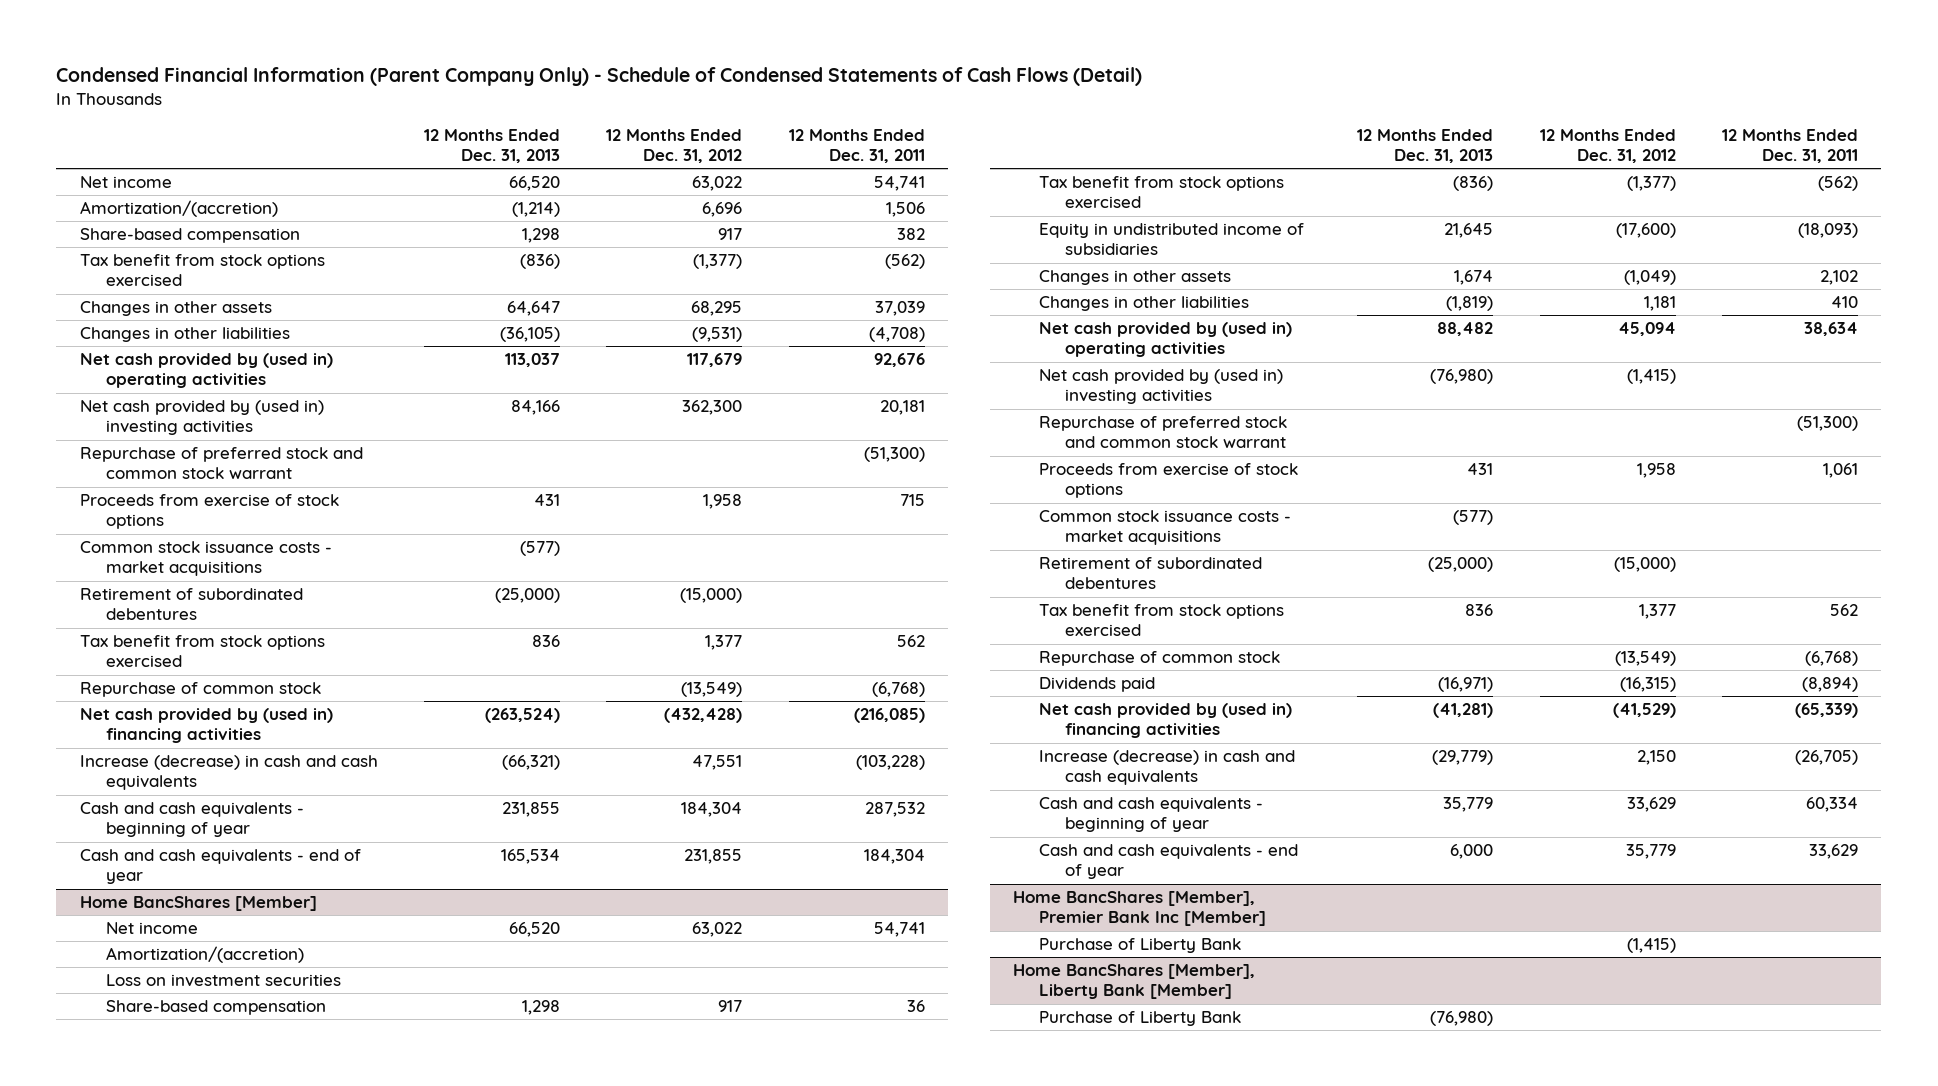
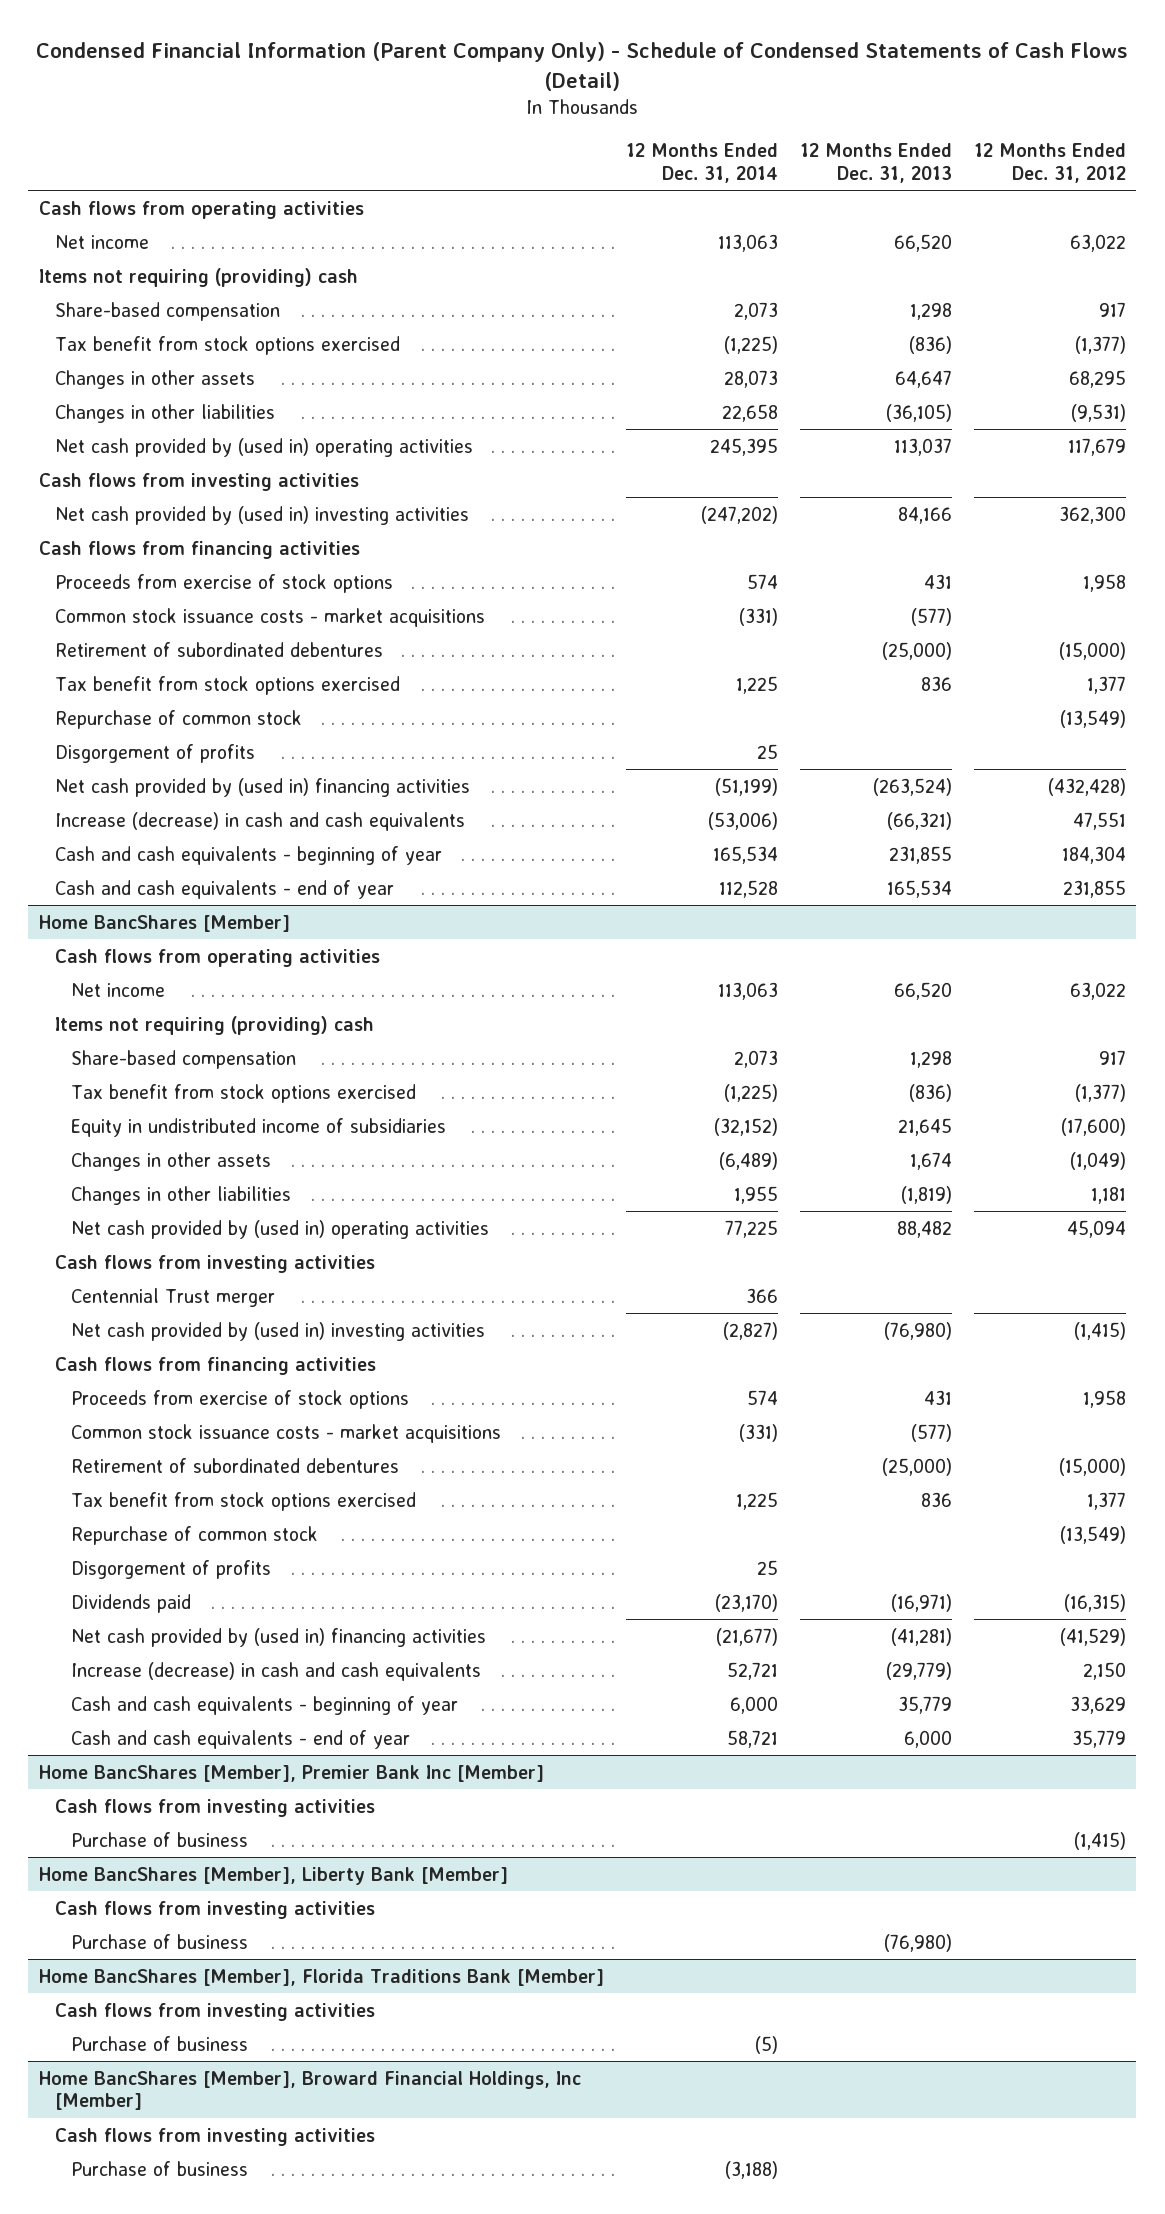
[788,128,925,164] 12 Months Ended Dec. 31, 2011 -> none
none -> [625,142,778,183] 12 Months Ended Dec. 31, 2014
none -> [39,200,365,219] Cash flows from operating activities
[79,200,278,218] Amortization/(accretion) -> none
none -> [39,267,359,287] Items not requiring (providing) cash
none -> [39,472,360,491] Cash flows from investing activities
[79,447,363,480] Repurchase of preferred stock and common stock warrant -> none
none -> [39,540,361,559] Cash flows from financing activities
none -> [55,743,256,763] Disgorgement of profits
none -> [55,948,381,967] Cash flows from operating activities
[105,946,304,964] Amortization/(accretion) -> none
[105,974,341,988] Loss on investment securities -> none
none -> [55,1015,375,1035] Items not requiring (providing) cash
none -> [55,1254,376,1273] Cash flows from investing activities
none -> [71,1287,276,1307] Centennial Trust merger
[1039,416,1288,449] Repurchase of preferred stock and common stock warrant -> none
none -> [55,1356,377,1375] Cash flows from financing activities
none -> [71,1559,272,1579] Disgorgement of profits
none -> [55,1798,376,1817] Cash flows from investing activities
[1039,938,1242,954] Purchase of Liberty Bank -> [71,1831,249,1847] Purchase of business
none -> [55,1900,376,1919] Cash flows from investing activities
[1039,1011,1242,1027] Purchase of Liberty Bank -> [71,1933,249,1949] Purchase of business
none -> [39,1968,605,1986] Home BancShares [Member], Florida Traditions Bank [Member]
none -> [55,2002,376,2021] Cash flows from investing activities
none -> [71,2035,249,2051] Purchase of business
none -> [39,2070,582,2111] Home BancShares [Member], Broward Financial Holdings, Inc [Member]
none -> [55,2127,376,2146] Cash flows from investing activities
none -> [71,2160,249,2176] Purchase of business

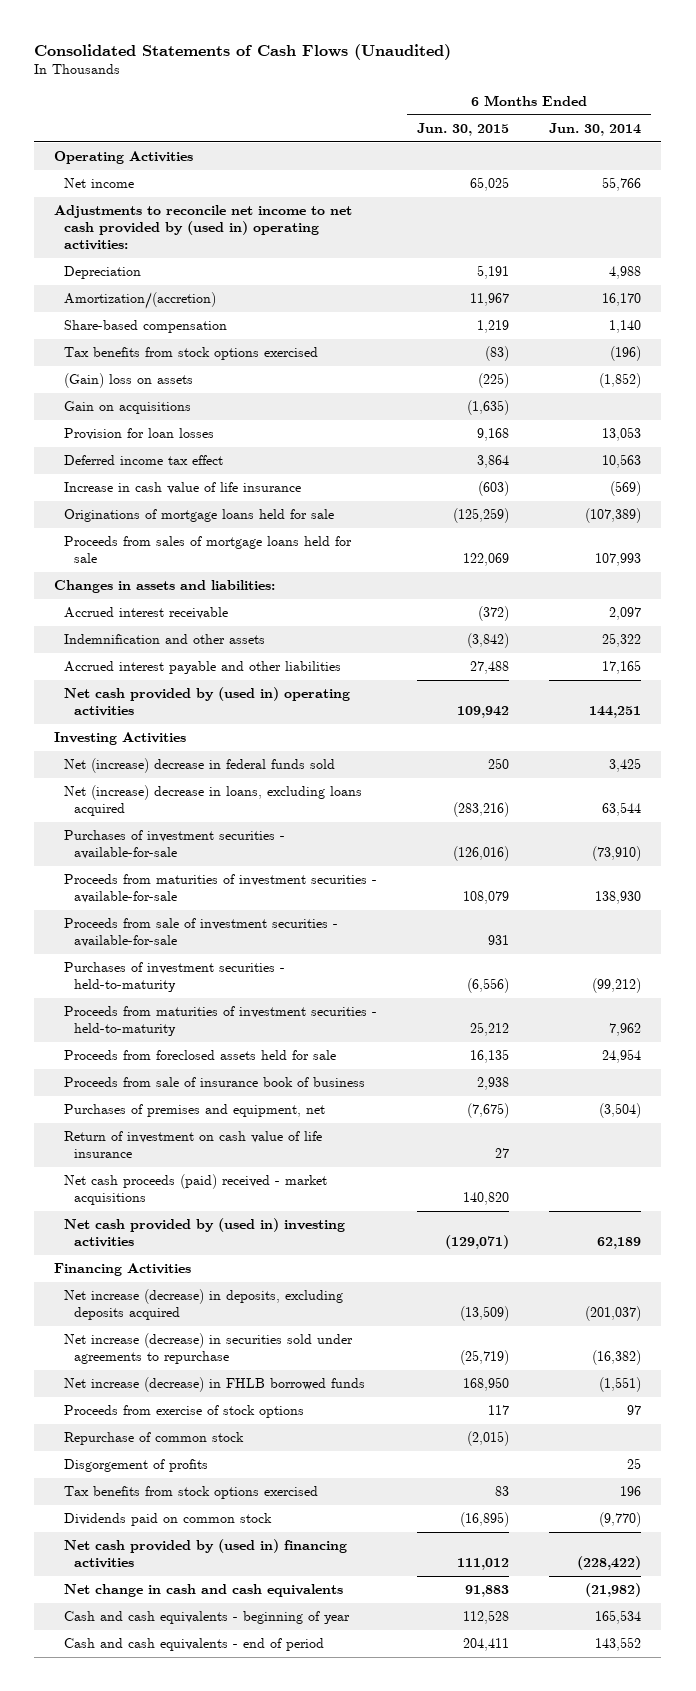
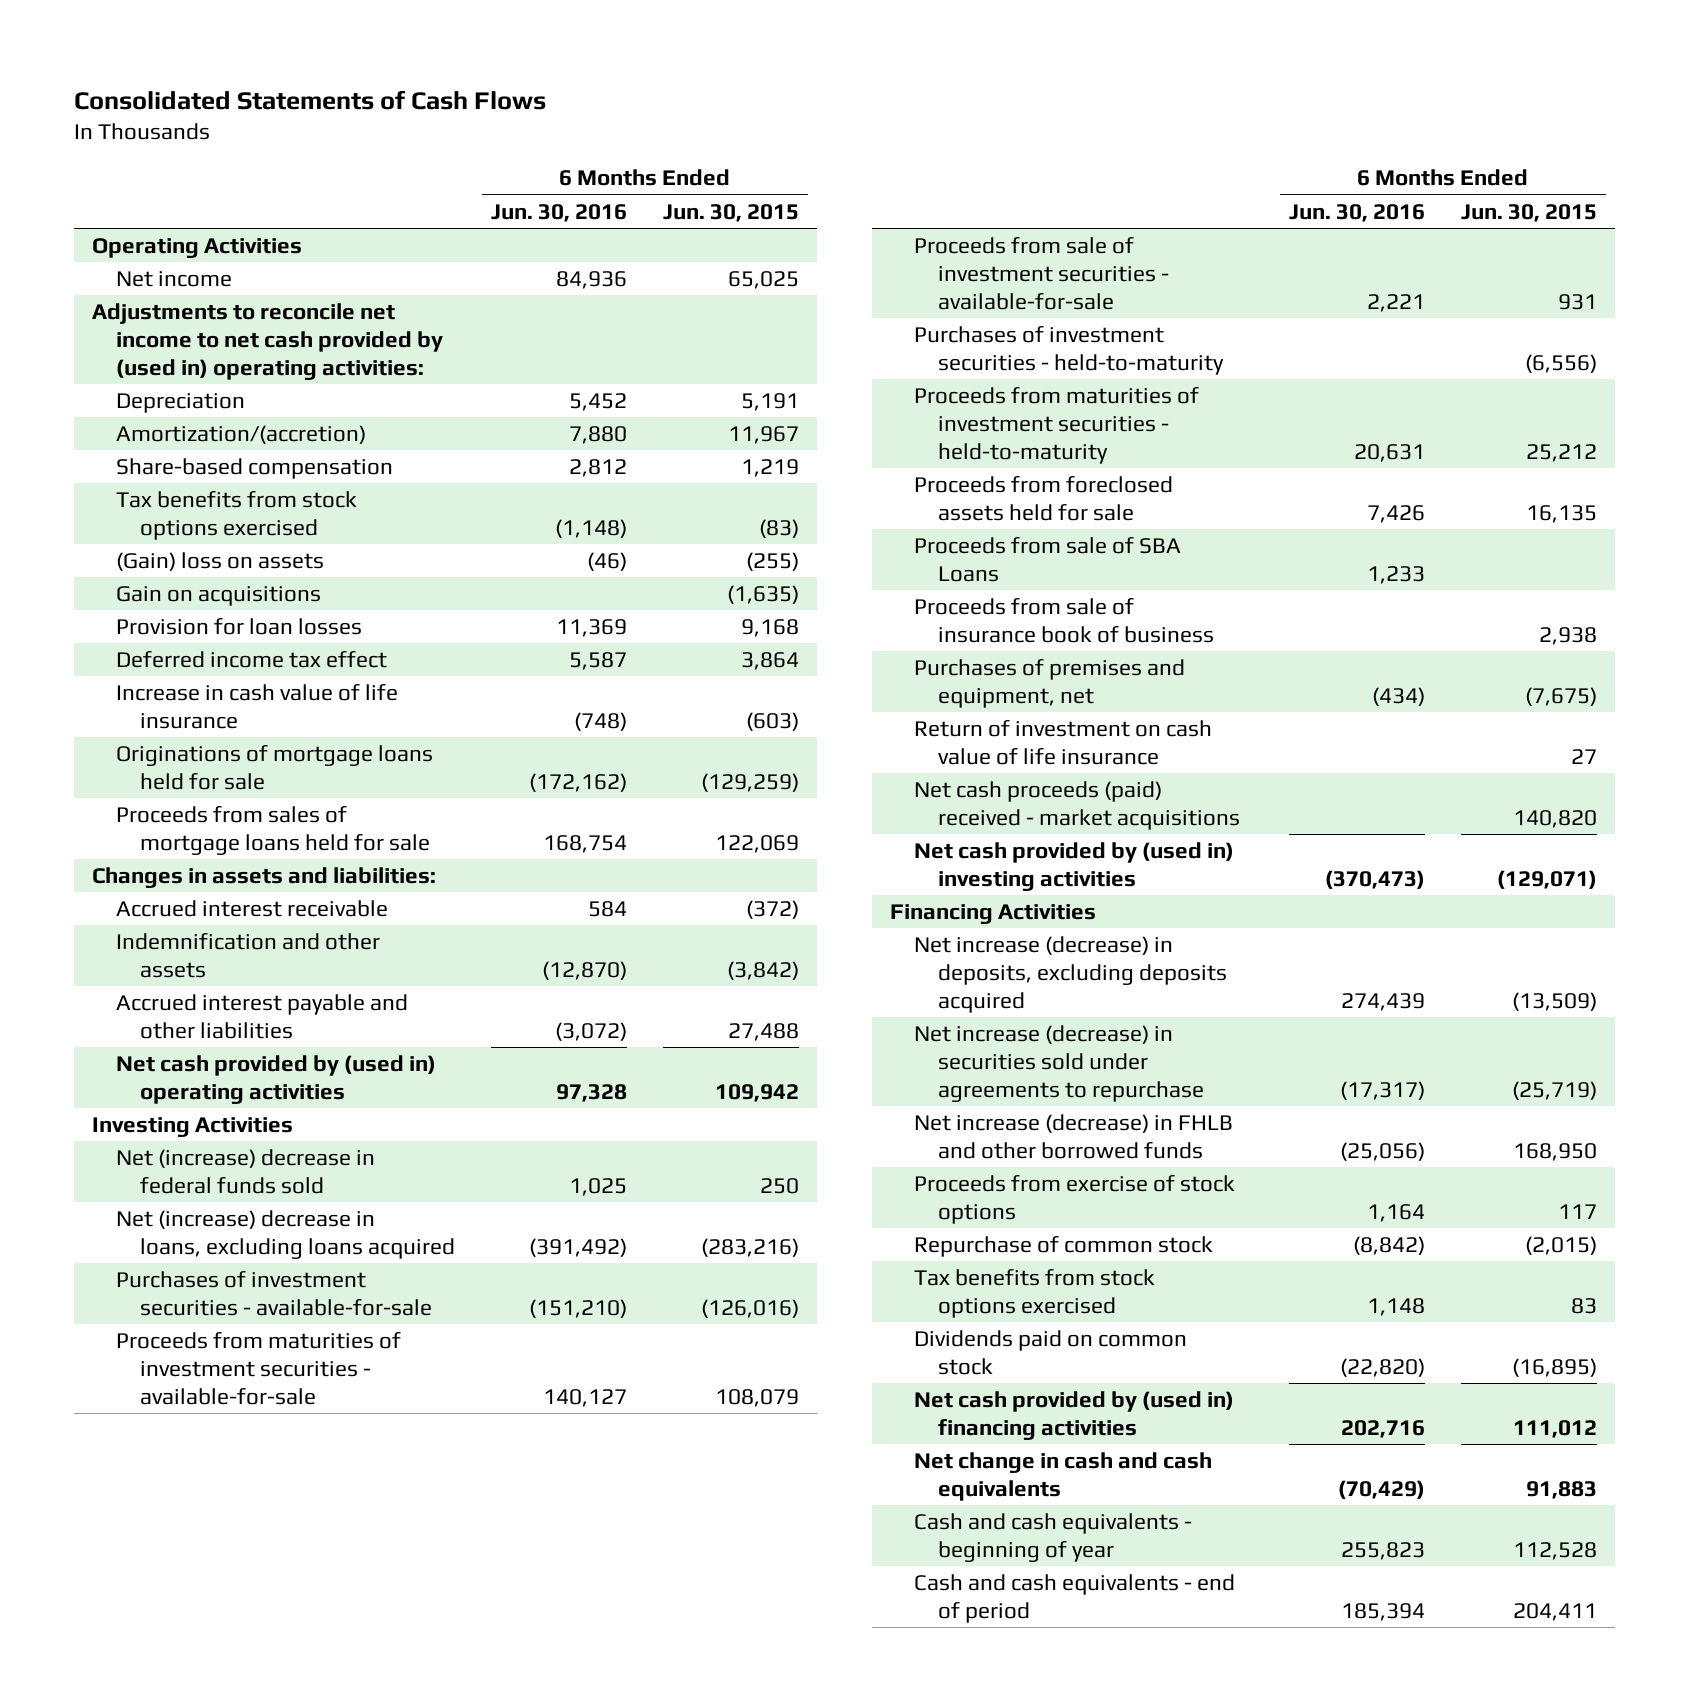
[34,43,452,60] Consolidated Statements of Cash Flows (Unaudited) -> [74,89,547,110] Consolidated Statements of Cash Flows
[549,122,642,136] Jun. 30, 2014 -> none
none -> [490,203,627,222] Jun. 30, 2016
[478,373,510,389] (225) -> [745,551,799,571] (255)
[453,508,510,524] (125,259) -> [700,772,799,792] (129,259)
none -> [914,536,1182,582] Proceeds from sale of SBA Loans
[64,1377,366,1393] Net increase (decrease) in FHLB borrowed funds -> [914,1113,1234,1159] Net increase (decrease) in FHLB and other borrowed funds
[64,1459,209,1473] Disgorgement of profits -> none

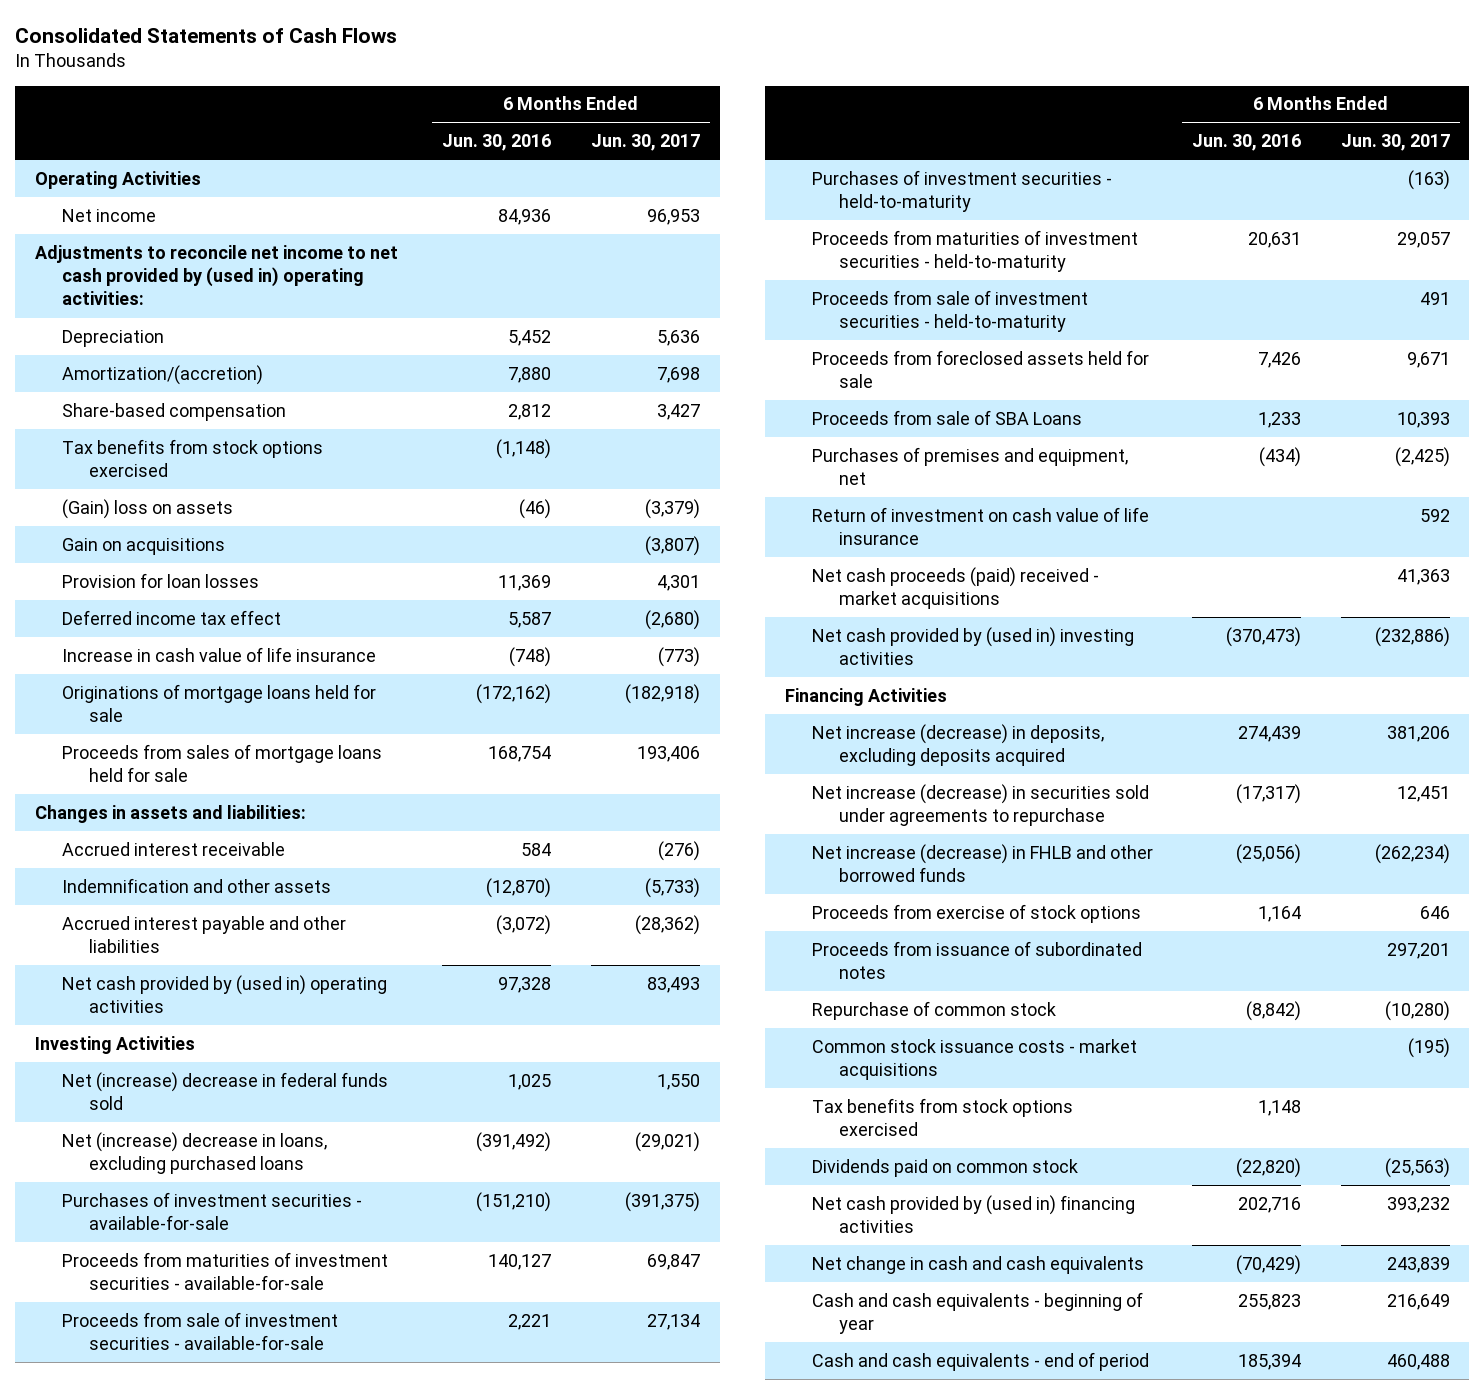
[662,203,799,222] Jun. 30, 2015 -> none
none -> [590,134,700,152] Jun. 30, 2017
[116,1209,456,1259] Net (increase) decrease in loans, excluding loans acquired -> [61,1131,327,1175] Net (increase) decrease in loans, excluding purchased loans
none -> [811,289,1088,333] Proceeds from sale of investment securities - held-to-maturity
[914,597,1215,643] Proceeds from sale of insurance book of business -> none
none -> [811,940,1142,980] Proceeds from issuance of subordinated notes
none -> [811,1038,1137,1081] Common stock issuance costs - market acquisitions

